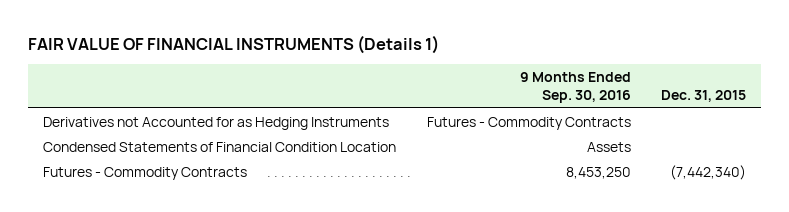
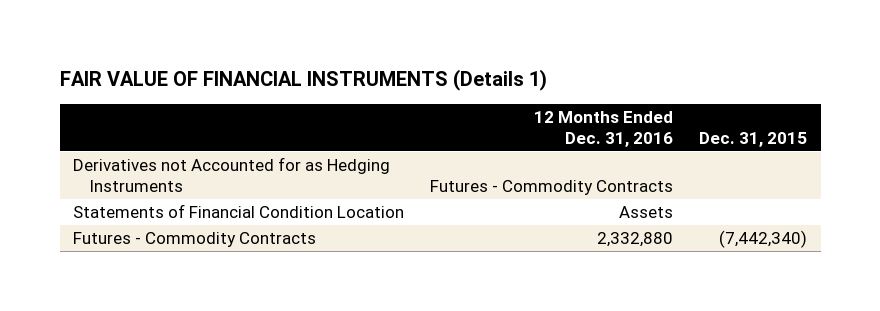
[519,71,631,104] 9 Months Ended Sep. 30, 2016 -> none
none -> [534,110,674,147] 12 Months Ended Dec. 31, 2016
[43,141,397,152] Condensed Statements of Financial Condition Location -> [72,204,404,219] Statements of Financial Condition Location

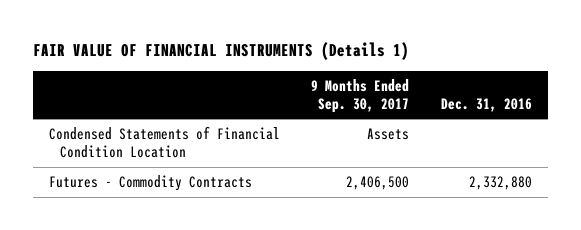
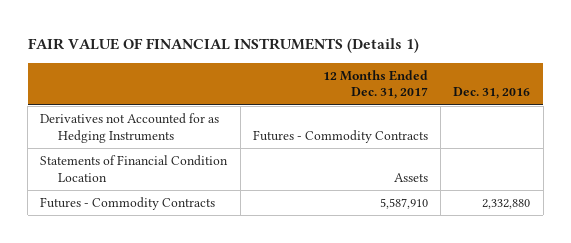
[311,78,410,113] 9 Months Ended Sep. 30, 2017 -> none
none -> [322,69,428,100] 12 Months Ended Dec. 31, 2017
none -> [40,113,220,143] Derivatives not Accounted for as Hedging Instruments
[48,126,280,159] Condensed Statements of Financial Condition Location -> [40,155,229,182] Statements of Financial Condition Location

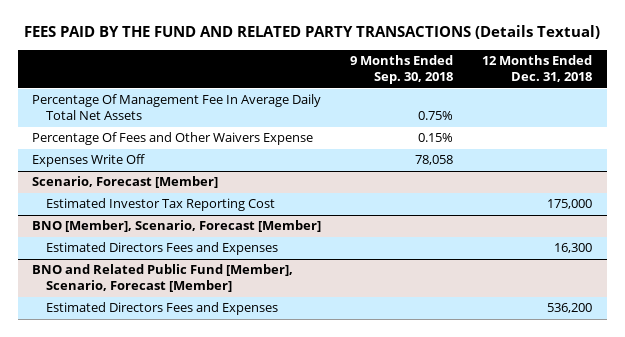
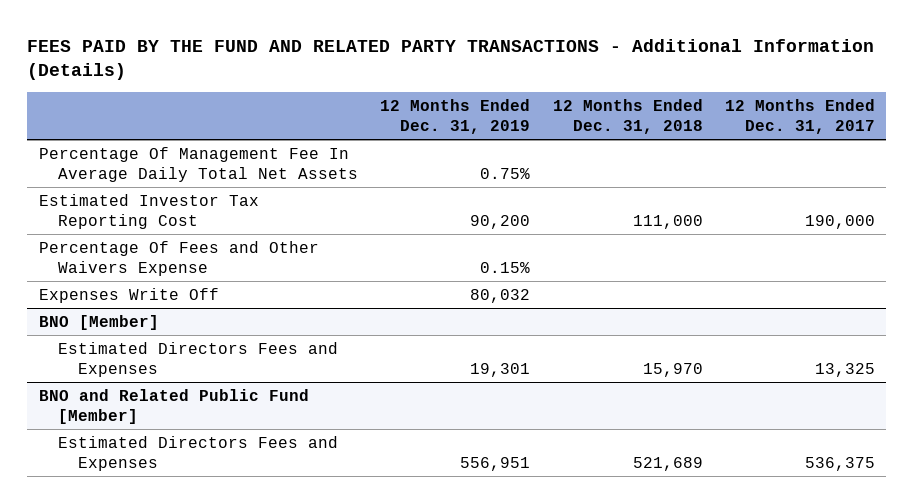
[24,25,601,40] FEES PAID BY THE FUND AND RELATED PARTY TRANSACTIONS (Details Textual) -> [27,38,875,81] FEES PAID BY THE FUND AND RELATED PARTY TRANSACTIONS - Additional Information (Details)
[350,54,454,85] 9 Months Ended Sep. 30, 2018 -> none
none -> [380,98,531,134] 12 Months Ended Dec. 31, 2019
none -> [724,98,875,134] 12 Months Ended Dec. 31, 2017
none -> [38,193,259,229] Estimated Investor Tax Reporting Cost
[32,176,219,189] Scenario, Forecast [Member] -> none
[46,198,276,212] Estimated Investor Tax Reporting Cost -> none
[32,220,322,233] BNO [Member], Scenario, Forecast [Member] -> [38,314,159,330] BNO [Member]
[554,243,593,254] 16,300 -> [642,362,703,377] 15,970
[32,264,294,293] BNO and Related Public Fund [Member], Scenario, Forecast [Member] -> [38,388,309,424] BNO and Related Public Fund [Member]
[547,303,593,314] 536,200 -> [632,456,703,471] 521,689

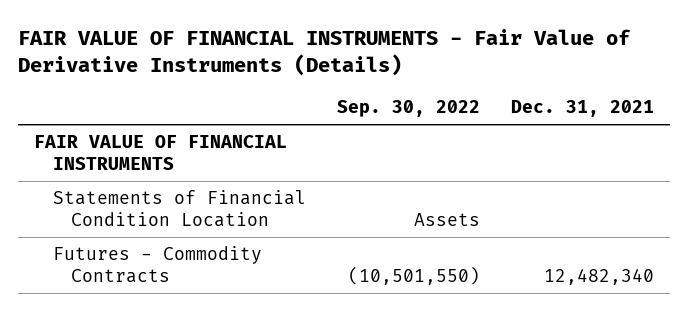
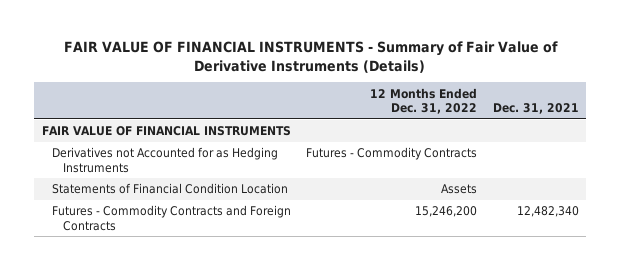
[18,29,632,77] FAIR VALUE OF FINANCIAL INSTRUMENTS - Fair Value of Derivative Instruments (Details) -> [64,41,559,73] FAIR VALUE OF FINANCIAL INSTRUMENTS - Summary of Fair Value of Derivative Instruments (Details)
[336,99,480,117] Sep. 30, 2022 -> none
none -> [370,87,478,114] 12 Months Ended Dec. 31, 2022
none -> [52,147,279,173] Derivatives not Accounted for as Hedging Instruments
[52,246,262,284] Futures - Commodity Contracts -> [52,205,292,231] Futures - Commodity Contracts and Foreign Contracts

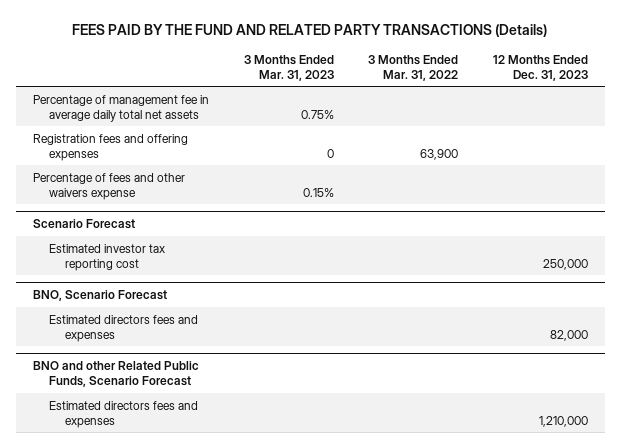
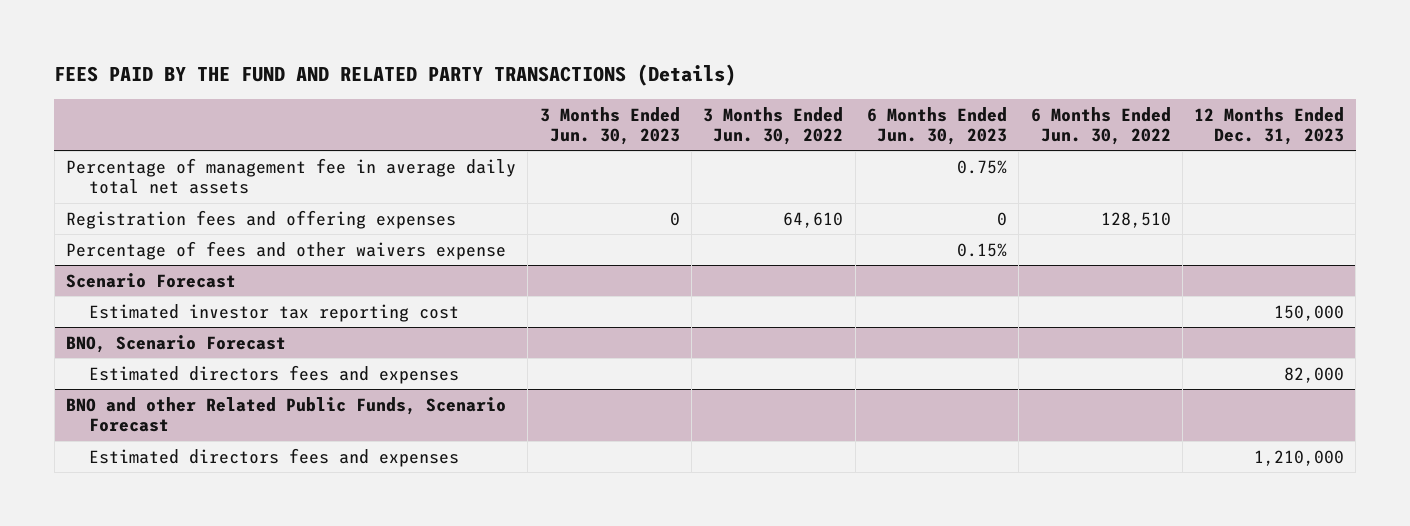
[243,54,334,81] 3 Months Ended Mar. 31, 2023 -> none
[368,54,459,81] 3 Months Ended Mar. 31, 2022 -> none
none -> [539,106,680,145] 3 Months Ended Jun. 30, 2023
none -> [703,106,844,145] 3 Months Ended Jun. 30, 2022
none -> [866,106,1007,145] 6 Months Ended Jun. 30, 2023
none -> [1030,106,1171,145] 6 Months Ended Jun. 30, 2022
[542,258,588,270] 250,000 -> [1274,304,1345,321] 150,000

